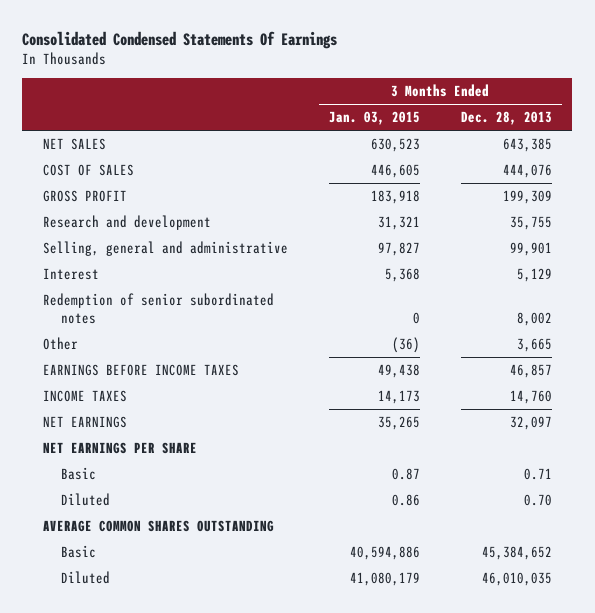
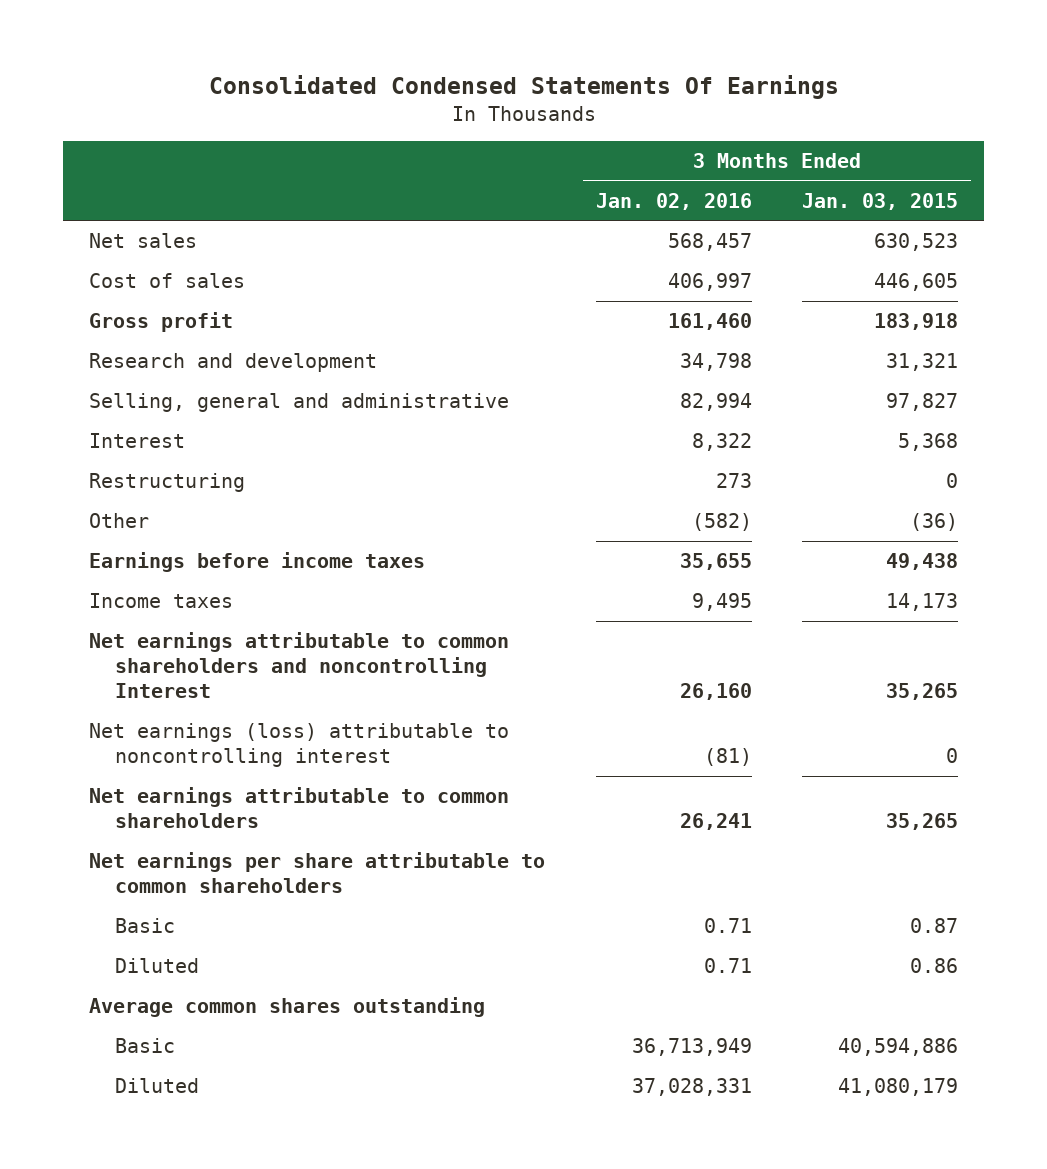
[460,111,552,126] Dec. 28, 2013 -> none
none -> [595,192,752,210] Jan. 02, 2016
[42,138,106,151] NET SALES -> [88,233,197,249] Net sales
[42,164,134,177] COST OF SALES -> [88,273,245,289] Cost of sales
[42,190,127,203] GROSS PROFIT -> [88,312,233,333] Gross profit
[42,293,274,325] Redemption of senior subordinated notes -> none
none -> [88,473,245,493] Restructuring
[42,364,239,377] EARNINGS BEFORE INCOME TAXES -> [88,552,425,573] Earnings before income taxes
[42,390,127,403] INCOME TAXES -> [88,593,233,609] Income taxes
none -> [88,632,509,699] Net earnings attributable to common shareholders and noncontrolling Interest
none -> [88,723,509,768] Net earnings (loss) attributable to noncontrolling interest
[42,416,127,429] NET EARNINGS -> [88,787,509,829] Net earnings attributable to common shareholders
[42,442,197,455] NET EARNINGS PER SHARE -> [88,852,545,894] Net earnings per share attributable to common shareholders
[42,520,274,533] AVERAGE COMMON SHARES OUTSTANDING -> [88,997,485,1018] Average common shares outstanding

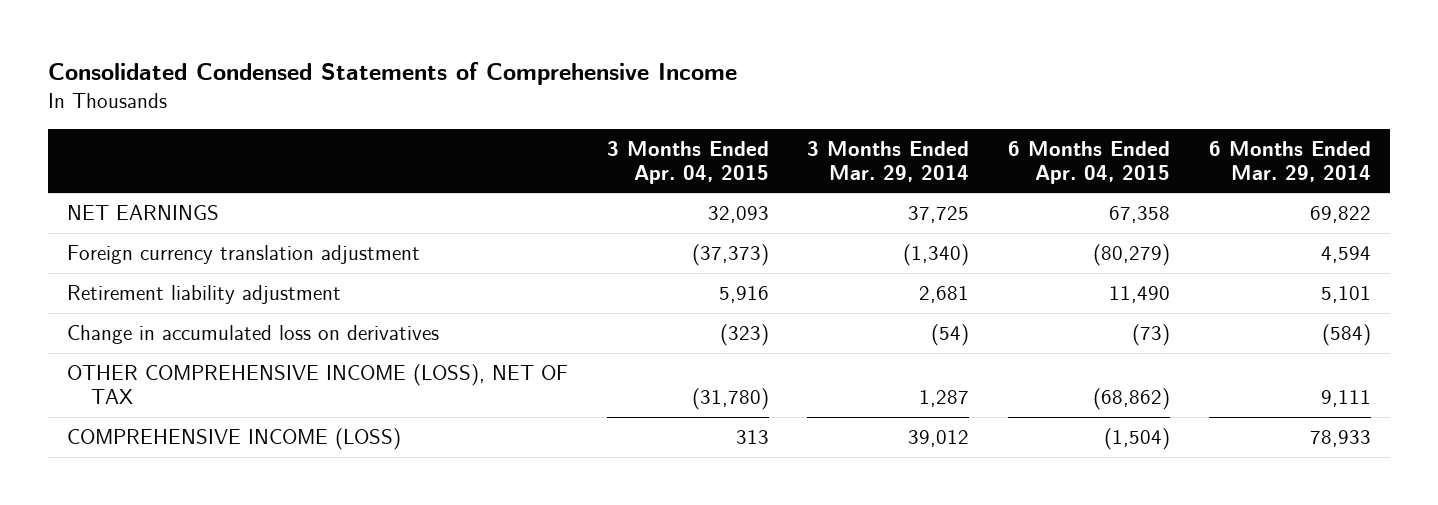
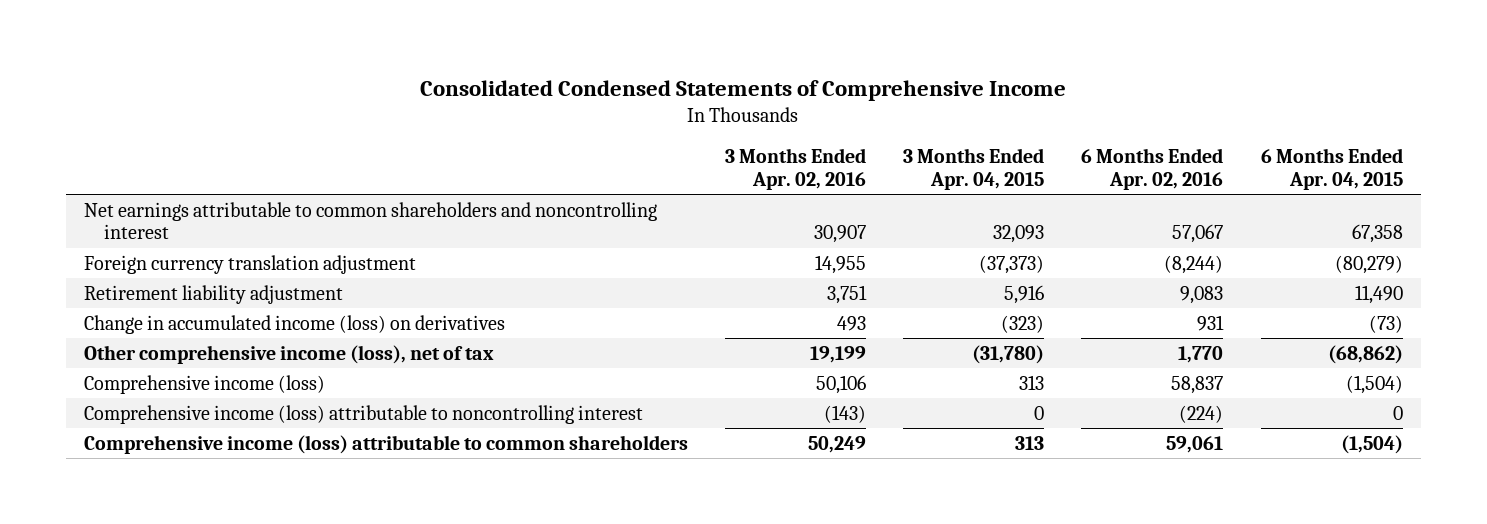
[807,140,970,182] 3 Months Ended Mar. 29, 2014 -> none
[1208,140,1371,182] 6 Months Ended Mar. 29, 2014 -> none
none -> [725,147,867,190] 3 Months Ended Apr. 02, 2016
none -> [1081,147,1224,190] 6 Months Ended Apr. 02, 2016
[67,205,220,221] NET EARNINGS -> [84,201,658,240] Net earnings attributable to common shareholders and noncontrolling interest
[67,325,440,345] Change in accumulated loss on derivatives -> [84,314,506,334] Change in accumulated income (loss) on derivatives
[67,364,569,405] OTHER COMPREHENSIVE INCOME (LOSS), NET OF TAX -> [84,344,495,364] Other comprehensive income (loss), net of tax
none -> [84,374,326,394] Comprehensive income (loss)
none -> [84,404,644,424] Comprehensive income (loss) attributable to noncontrolling interest
[67,428,402,451] COMPREHENSIVE INCOME (LOSS) -> [84,434,689,454] Comprehensive income (loss) attributable to common shareholders

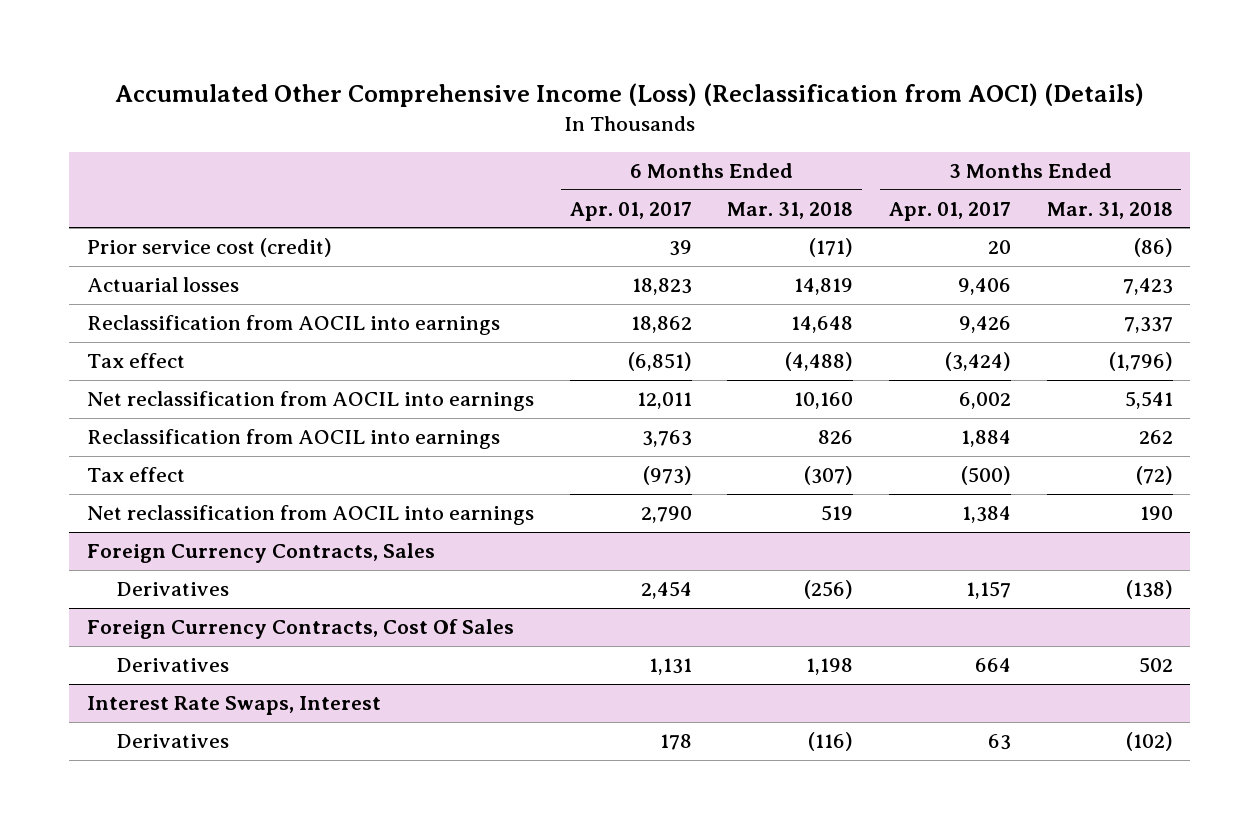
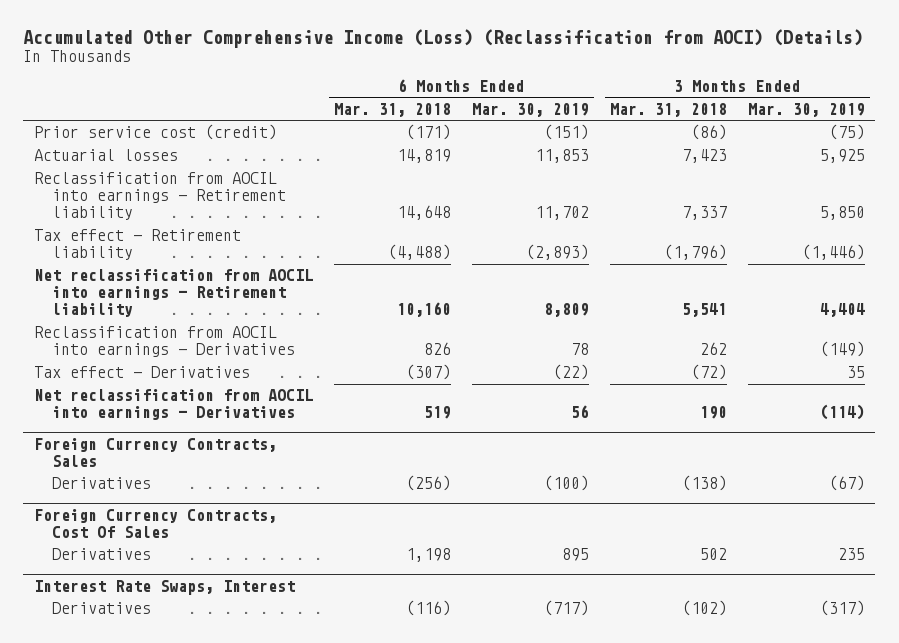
[569,201,692,221] Apr. 01, 2017 -> none
[888,201,1011,221] Apr. 01, 2017 -> none
none -> [471,103,589,118] Mar. 30, 2019
none -> [747,103,865,118] Mar. 30, 2019
[87,315,501,336] Reclassification from AOCIL into earnings -> [33,172,287,221] Reclassification from AOCIL into earnings - Retirement liability
[87,353,186,369] Tax effect -> [33,229,241,261] Tax effect - Retirement liability
[87,391,535,412] Net reclassification from AOCIL into earnings -> [33,269,313,318] Net reclassification from AOCIL into earnings - Retirement liability
[87,429,501,450] Reclassification from AOCIL into earnings -> [33,326,296,358] Reclassification from AOCIL into earnings - Derivatives
[87,467,186,483] Tax effect -> [33,366,250,379] Tax effect - Derivatives
[87,505,535,526] Net reclassification from AOCIL into earnings -> [33,389,313,421] Net reclassification from AOCIL into earnings - Derivatives

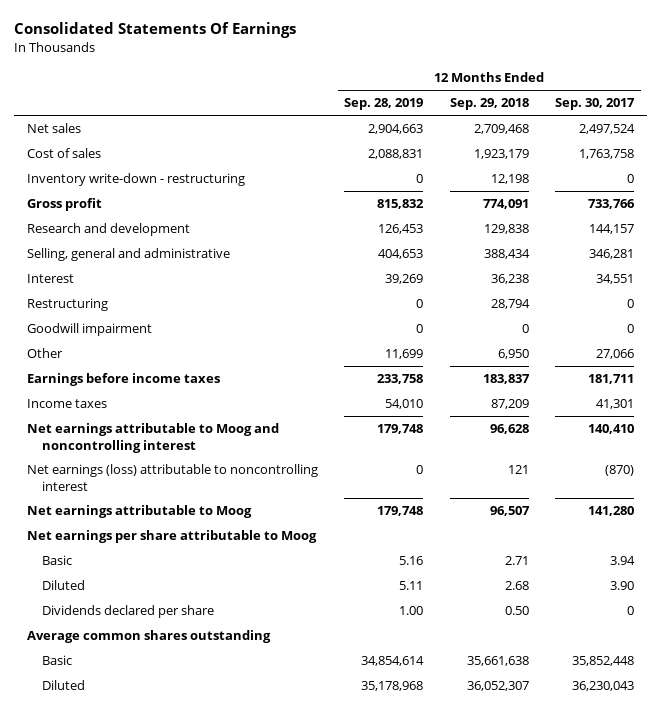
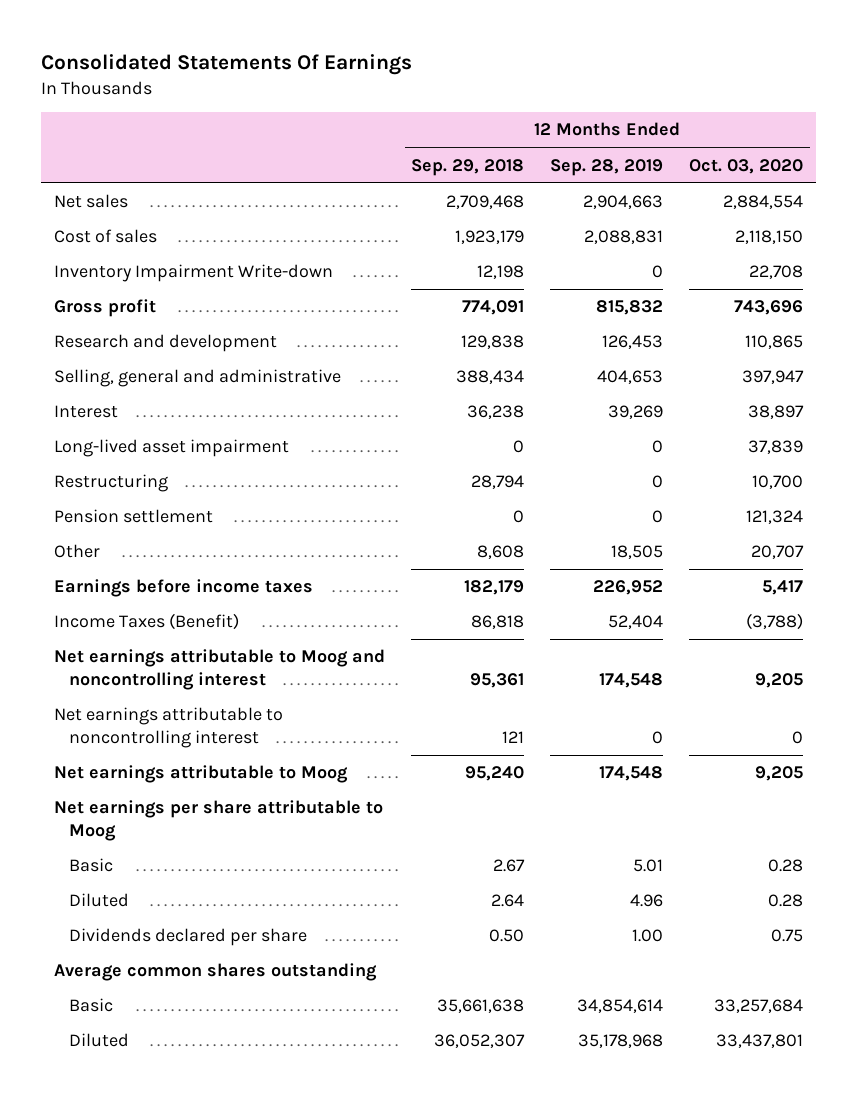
[554,98,635,111] Sep. 30, 2017 -> none
none -> [689,158,804,174] Oct. 03, 2020
[27,173,246,187] Inventory write-down - restructuring -> [53,264,333,283] Inventory Impairment Write-down
none -> [53,439,289,458] Long-lived asset impairment
[27,323,153,337] Goodwill impairment -> none
none -> [53,509,213,524] Pension settlement
[385,349,424,360] 11,699 -> [611,545,664,560] 18,505
[497,349,529,360] 6,950 -> [477,545,525,560] 8,608
[377,374,424,385] 233,758 -> [593,580,664,596] 226,952
[482,374,530,385] 183,837 -> [464,580,525,596] 182,179
[27,399,108,409] Income taxes -> [53,613,239,631] Income Taxes (Benefit)
[385,399,424,410] 54,010 -> [608,615,664,630] 52,404
[490,399,529,410] 87,209 -> [471,615,525,630] 86,818
[377,424,424,435] 179,748 -> [599,673,664,689] 174,548
[489,424,529,435] 96,628 -> [470,673,525,689] 95,361
[27,464,319,491] Net earnings (loss) attributable to noncontrolling interest -> [53,707,283,749] Net earnings attributable to noncontrolling interest
[377,506,424,517] 179,748 -> [599,766,664,782] 174,548
[489,506,530,517] 96,507 -> [465,766,525,782] 95,240
[399,556,424,566] 5.16 -> [633,859,664,873] 5.01
[504,556,529,566] 2.71 -> [493,859,526,873] 2.67
[399,581,424,591] 5.11 -> [630,894,664,908] 4.96
[504,581,529,591] 2.68 -> [491,894,525,908] 2.64

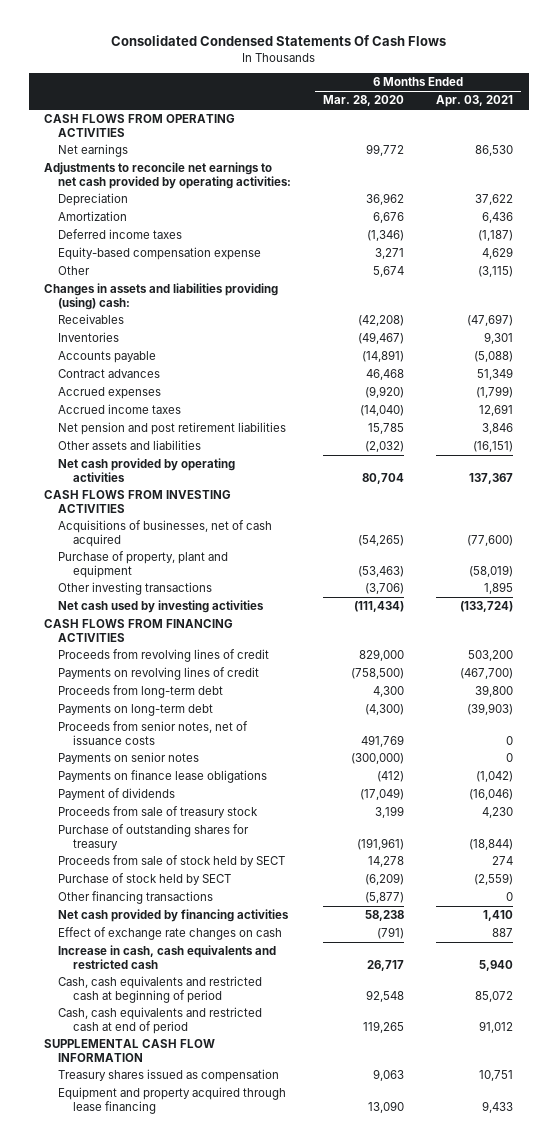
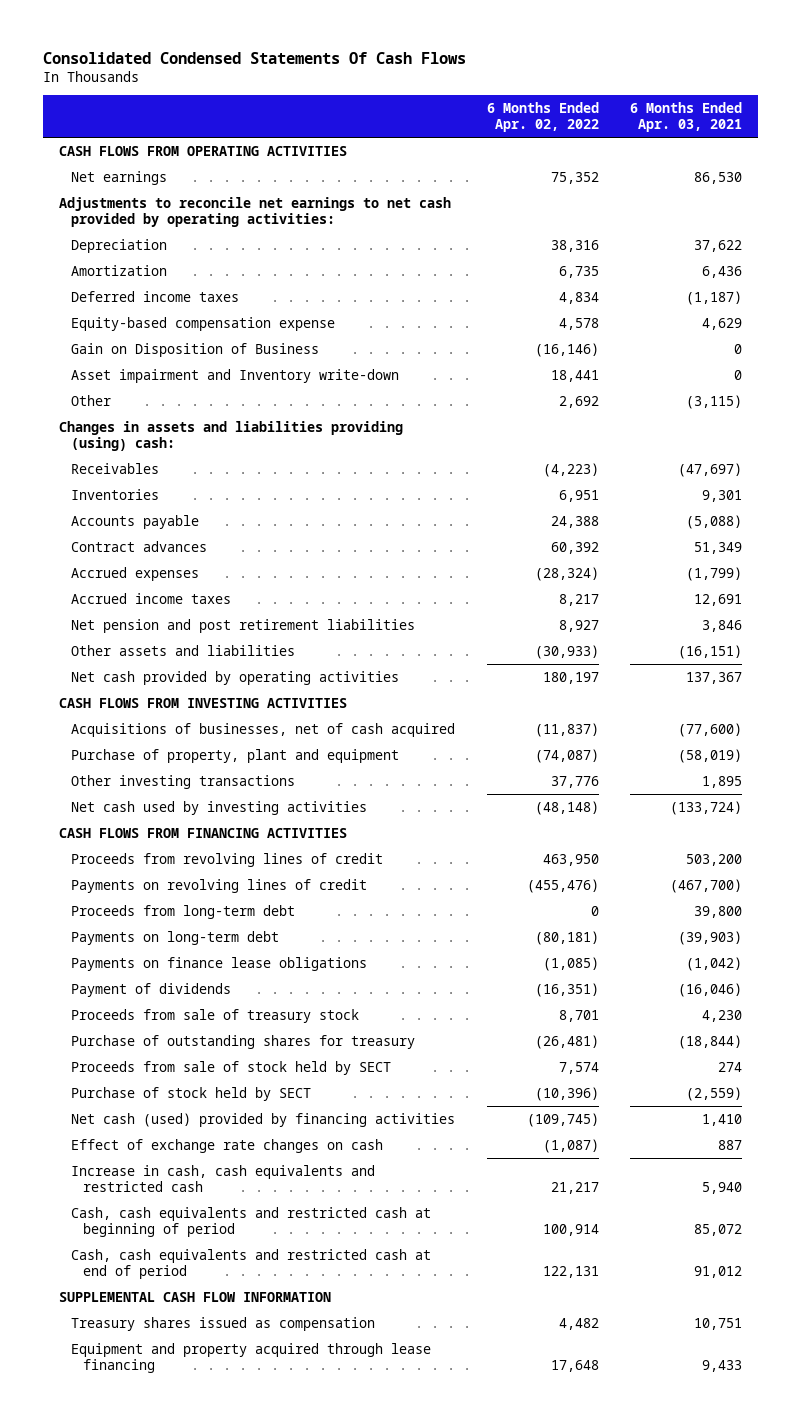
[323,95,405,107] Mar. 28, 2020 -> none
none -> [486,101,599,133] 6 Months Ended Apr. 02, 2022
none -> [71,342,320,357] Gain on Disposition of Business
none -> [71,368,400,383] Asset impairment and Inventory write-down
[58,721,249,745] Proceeds from senior notes, net of issuance costs -> none
[58,752,200,765] Payments on senior notes -> none
[58,891,214,905] Other financing transactions -> none
[58,909,290,923] Net cash provided by financing activities -> [71,1112,456,1127] Net cash (used) provided by financing activities

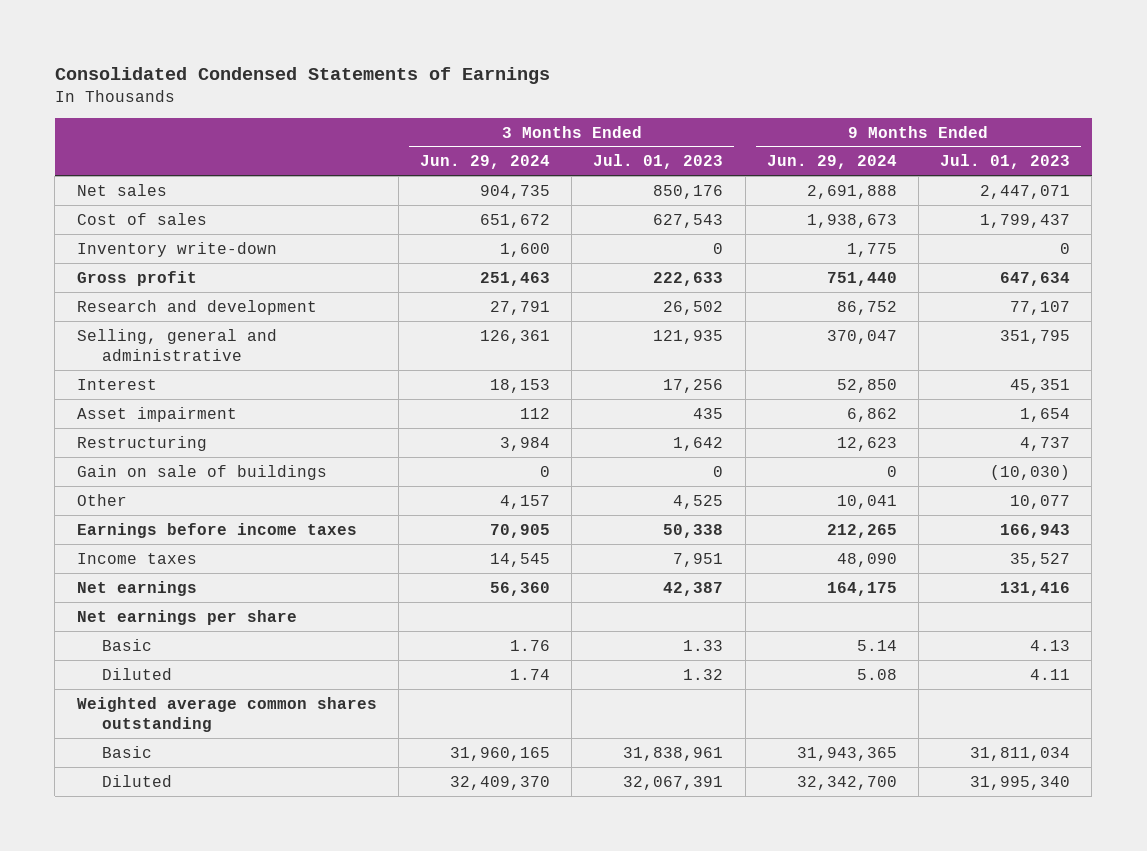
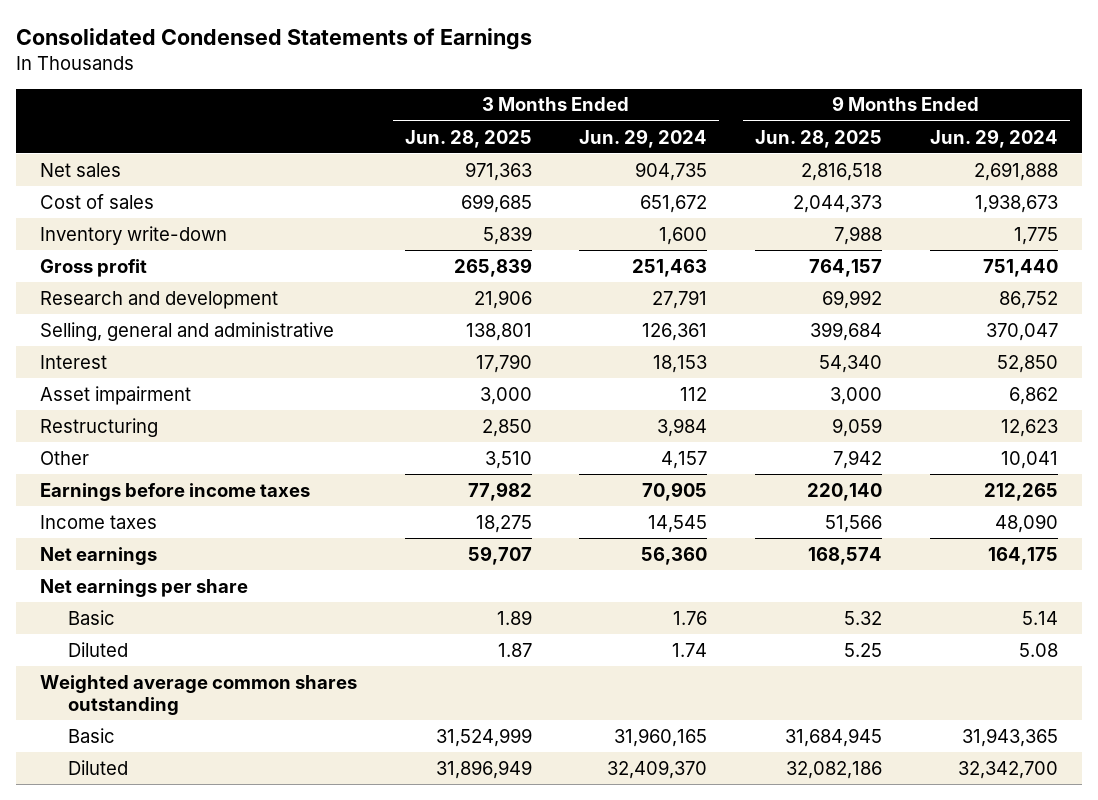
[593,154,724,170] Jul. 01, 2023 -> none
[940,154,1071,170] Jul. 01, 2023 -> none
none -> [404,129,532,148] Jun. 28, 2025
none -> [755,129,883,148] Jun. 28, 2025
[76,464,327,480] Gain on sale of buildings -> none

